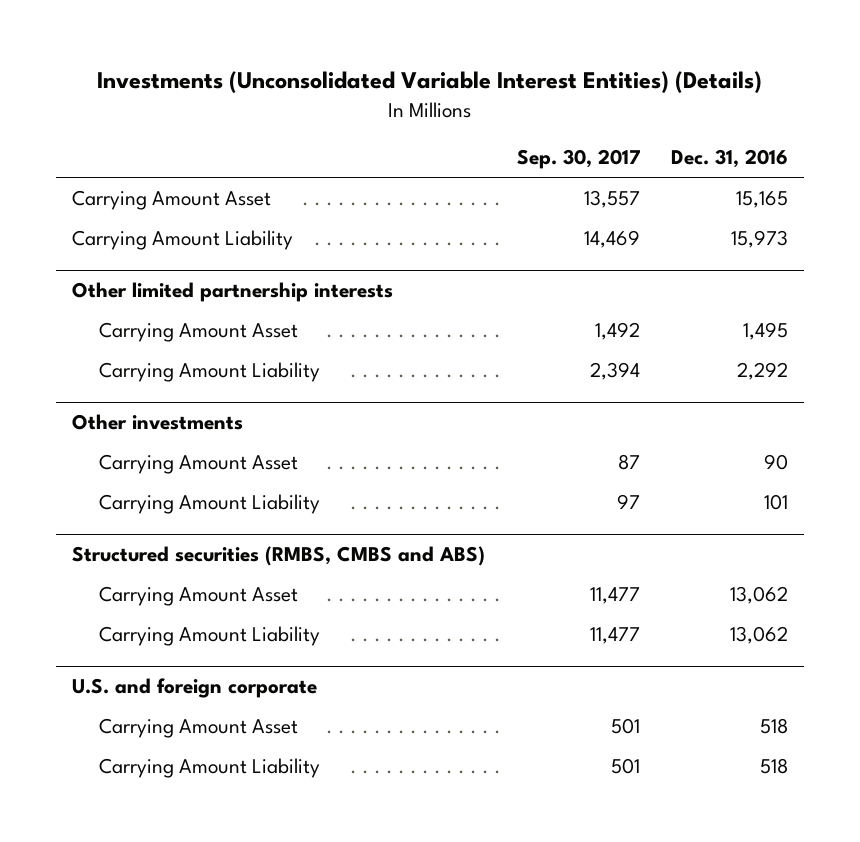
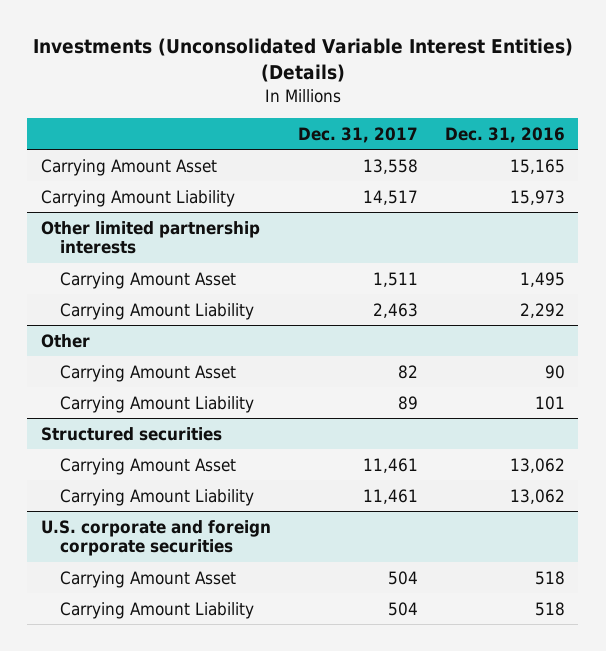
[516,149,640,170] Sep. 30, 2017 -> none
none -> [297,127,418,144] Dec. 31, 2017
[71,413,243,430] Other investments -> [40,333,90,348] Other
[71,545,485,566] Structured securities (RMBS, CMBS and ABS) -> [40,426,222,441] Structured securities
[71,677,317,698] U.S. and foreign corporate -> [40,519,271,557] U.S. corporate and foreign corporate securities

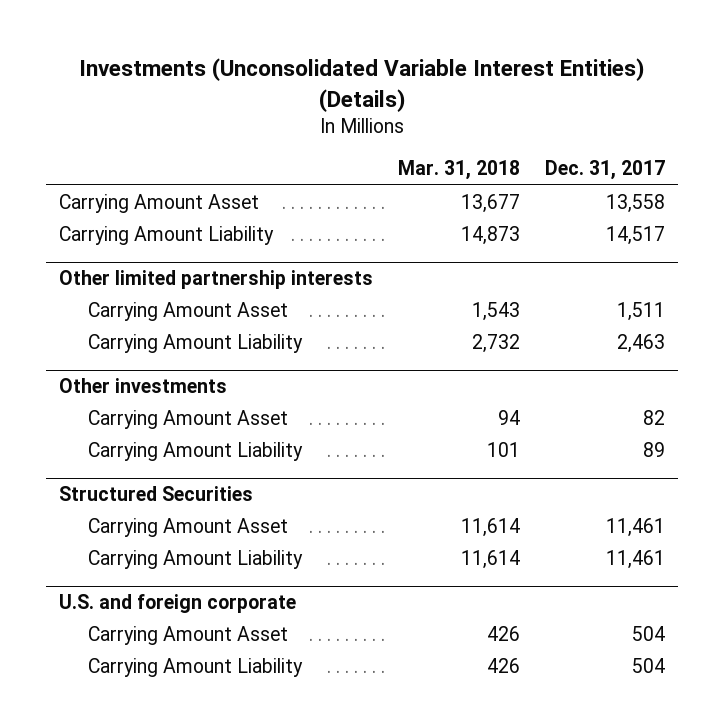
[444,127,565,144] Dec. 31, 2016 -> none
none -> [397,160,520,181] Mar. 31, 2018
[40,333,90,348] Other -> [58,378,227,394] Other investments
[40,426,222,441] Structured securities -> [58,486,253,502] Structured Securities
[40,519,271,557] U.S. corporate and foreign corporate securities -> [58,594,296,614] U.S. and foreign corporate

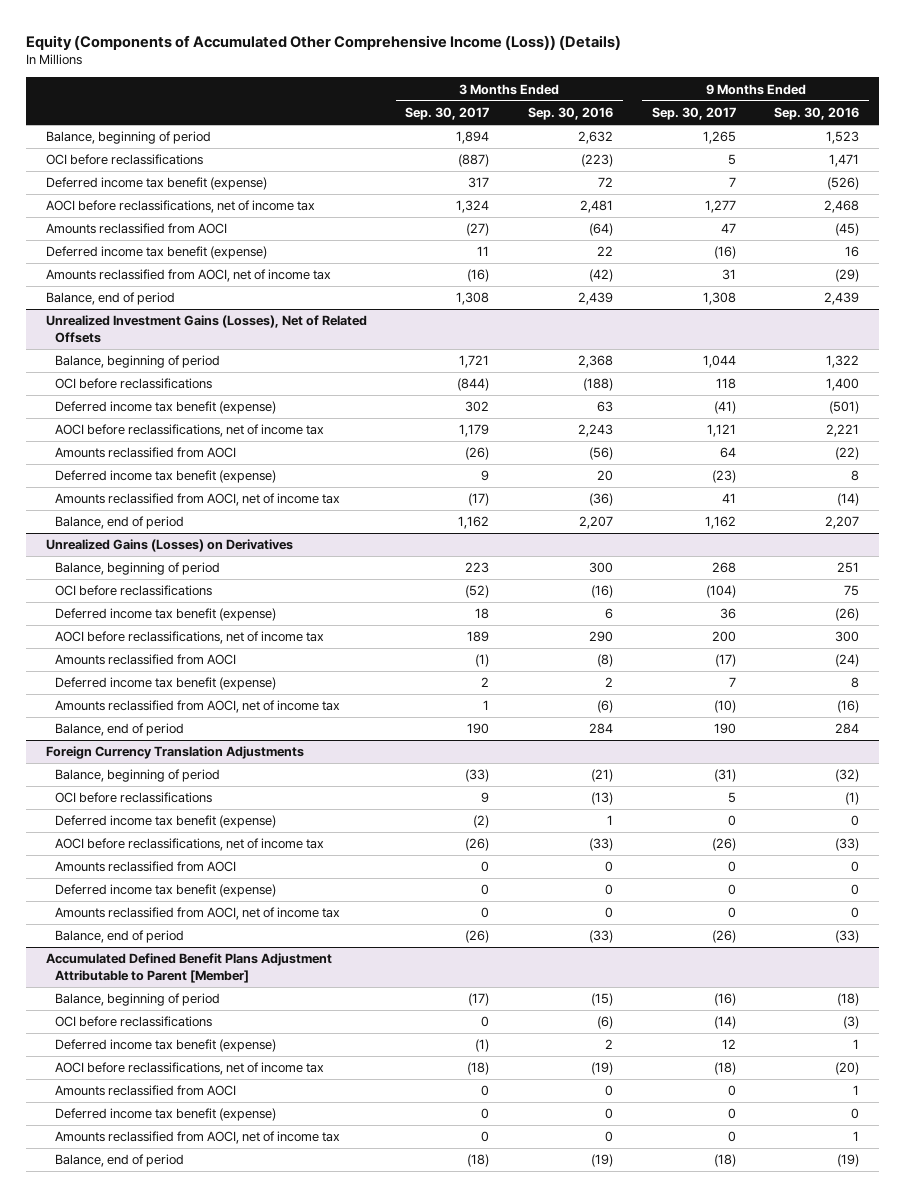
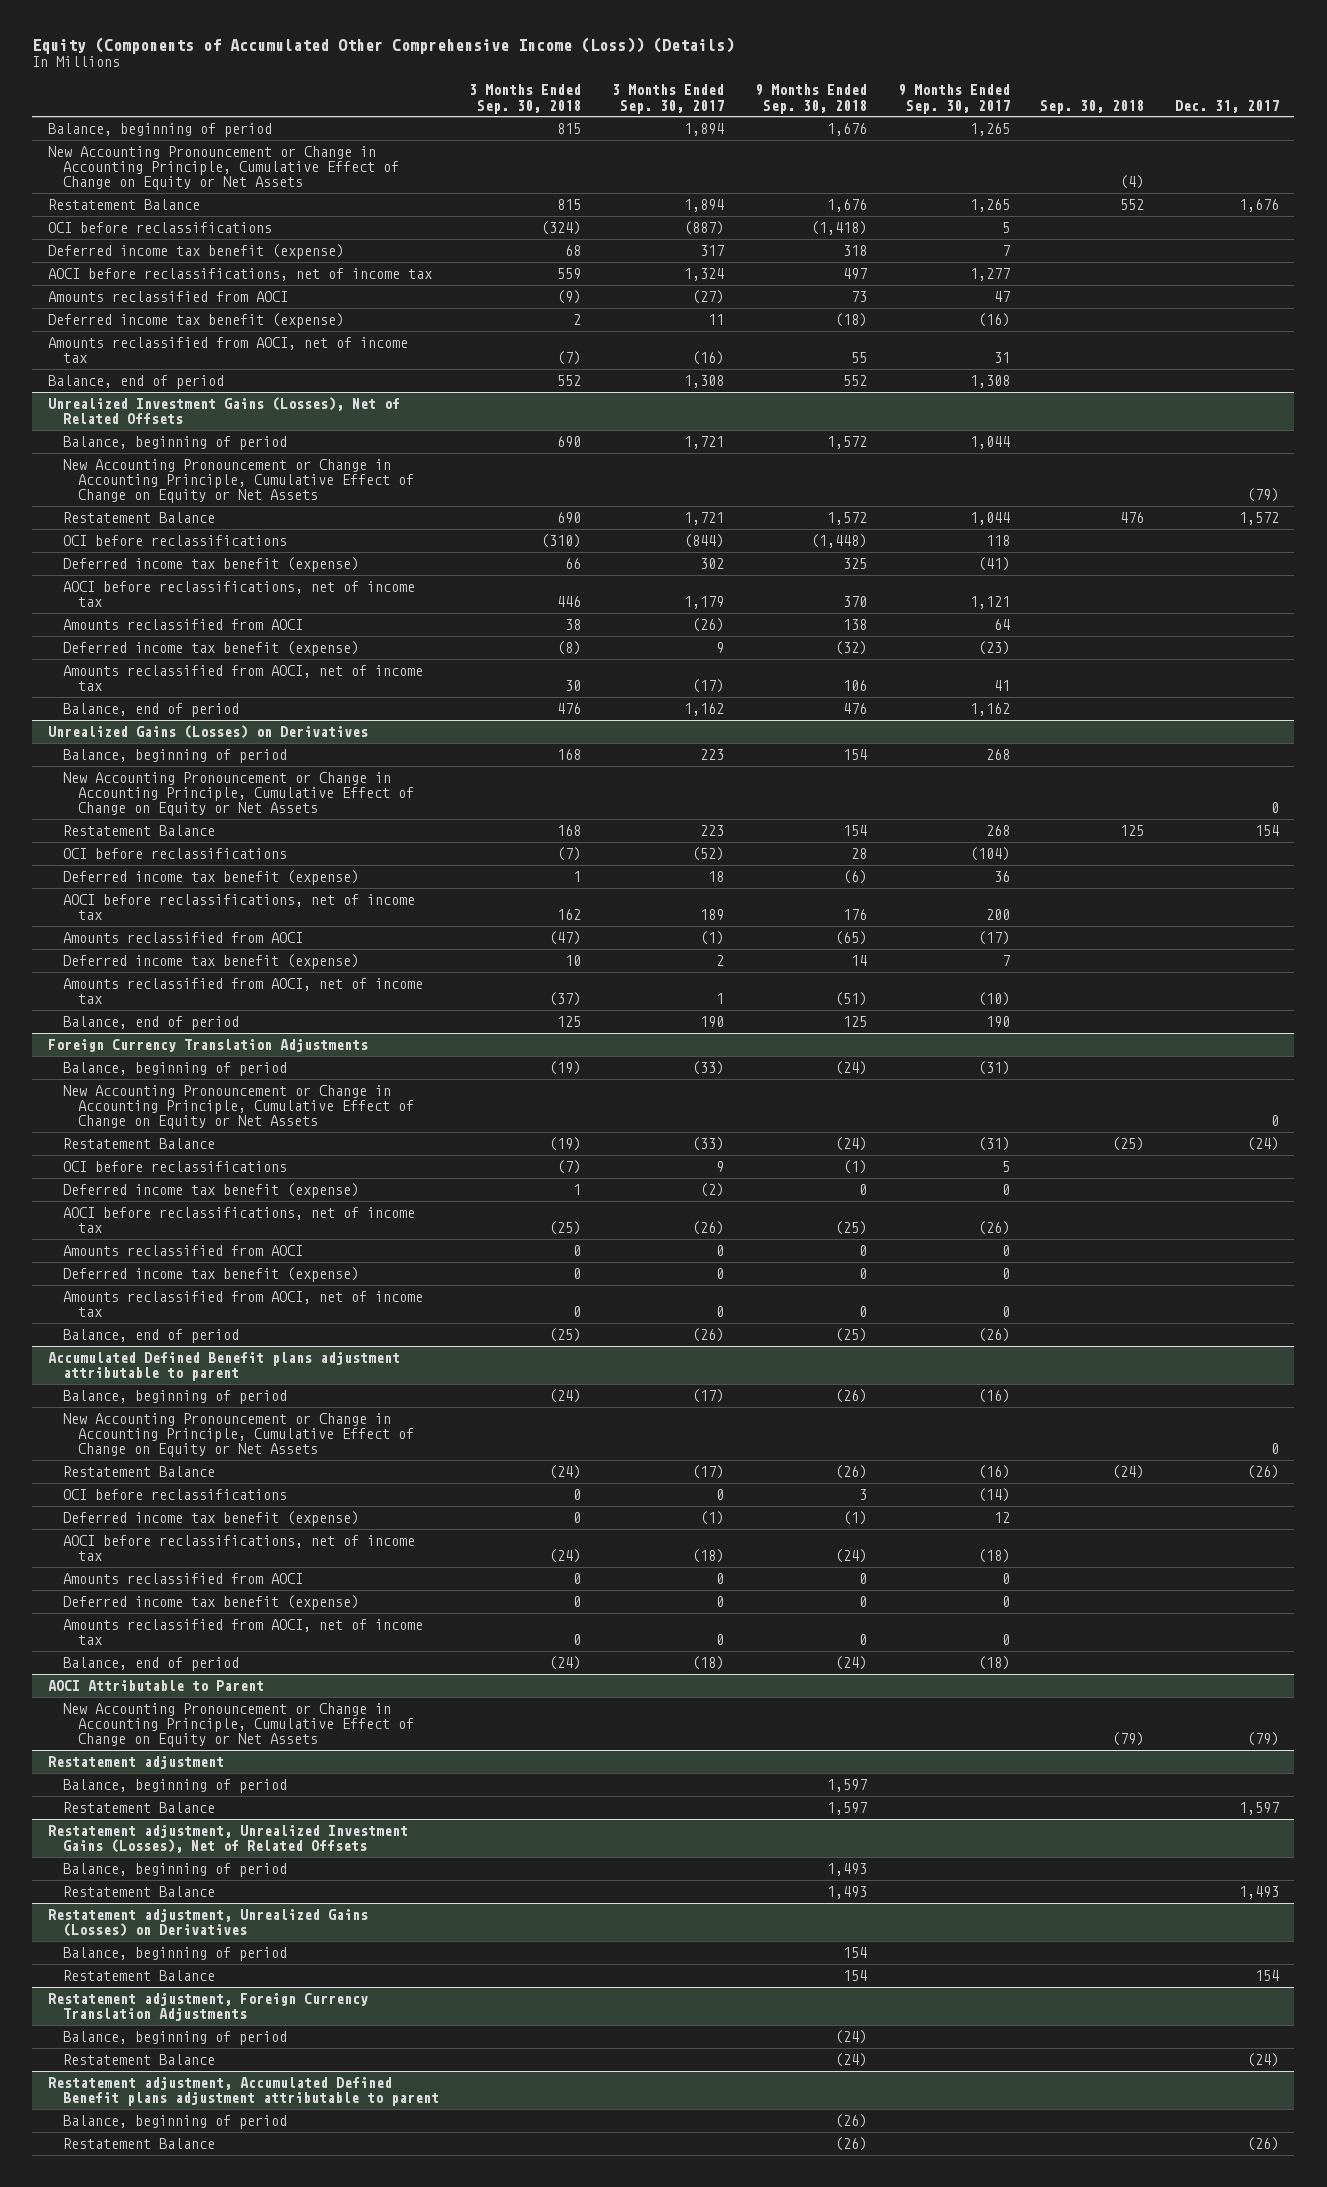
[527,107,613,121] Sep. 30, 2016 -> none
[774,107,860,121] Sep. 30, 2016 -> none
none -> [469,84,582,114] 3 Months Ended Sep. 30, 2018
none -> [754,84,867,114] 9 Months Ended Sep. 30, 2018
none -> [1040,99,1145,114] Sep. 30, 2018
none -> [1174,99,1279,113] Dec. 31, 2017
none -> [47,145,399,191] New Accounting Pronouncement or Change in Accounting Principle, Cumulative Effect of Change on Equity or Net Assets
none -> [47,198,200,210] Restatement Balance
none -> [62,458,414,504] New Accounting Pronouncement or Change in Accounting Principle, Cumulative Effect of Change on Equity or Net Assets
none -> [62,511,215,523] Restatement Balance
none -> [62,771,414,817] New Accounting Pronouncement or Change in Accounting Principle, Cumulative Effect of Change on Equity or Net Assets
none -> [62,824,215,836] Restatement Balance
none -> [62,1084,414,1130] New Accounting Pronouncement or Change in Accounting Principle, Cumulative Effect of Change on Equity or Net Assets
none -> [62,1137,215,1149] Restatement Balance
[45,953,332,984] Accumulated Defined Benefit Plans Adjustment Attributable to Parent [Member] -> [47,1351,400,1381] Accumulated Defined Benefit plans adjustment attributable to parent
none -> [62,1412,414,1458] New Accounting Pronouncement or Change in Accounting Principle, Cumulative Effect of Change on Equity or Net Assets
none -> [62,1465,215,1477] Restatement Balance
none -> [47,1679,264,1691] AOCI Attributable to Parent
none -> [62,1702,414,1748] New Accounting Pronouncement or Change in Accounting Principle, Cumulative Effect of Change on Equity or Net Assets
none -> [47,1755,224,1769] Restatement adjustment
none -> [62,1778,287,1793] Balance, beginning of period
none -> [62,1801,215,1813] Restatement Balance
none -> [47,1824,408,1853] Restatement adjustment, Unrealized Investment Gains (Losses), Net of Related Offsets
none -> [62,1862,287,1877] Balance, beginning of period
none -> [62,1885,215,1897] Restatement Balance
none -> [47,1908,368,1937] Restatement adjustment, Unrealized Gains (Losses) on Derivatives
none -> [62,1946,287,1961] Balance, beginning of period
none -> [62,1969,215,1981] Restatement Balance
none -> [47,1992,368,2021] Restatement adjustment, Foreign Currency Translation Adjustments
none -> [62,2030,287,2045] Balance, beginning of period
none -> [62,2053,215,2065] Restatement Balance
none -> [47,2076,439,2106] Restatement adjustment, Accumulated Defined Benefit plans adjustment attributable to parent
none -> [62,2114,287,2129] Balance, beginning of period
none -> [62,2137,215,2149] Restatement Balance

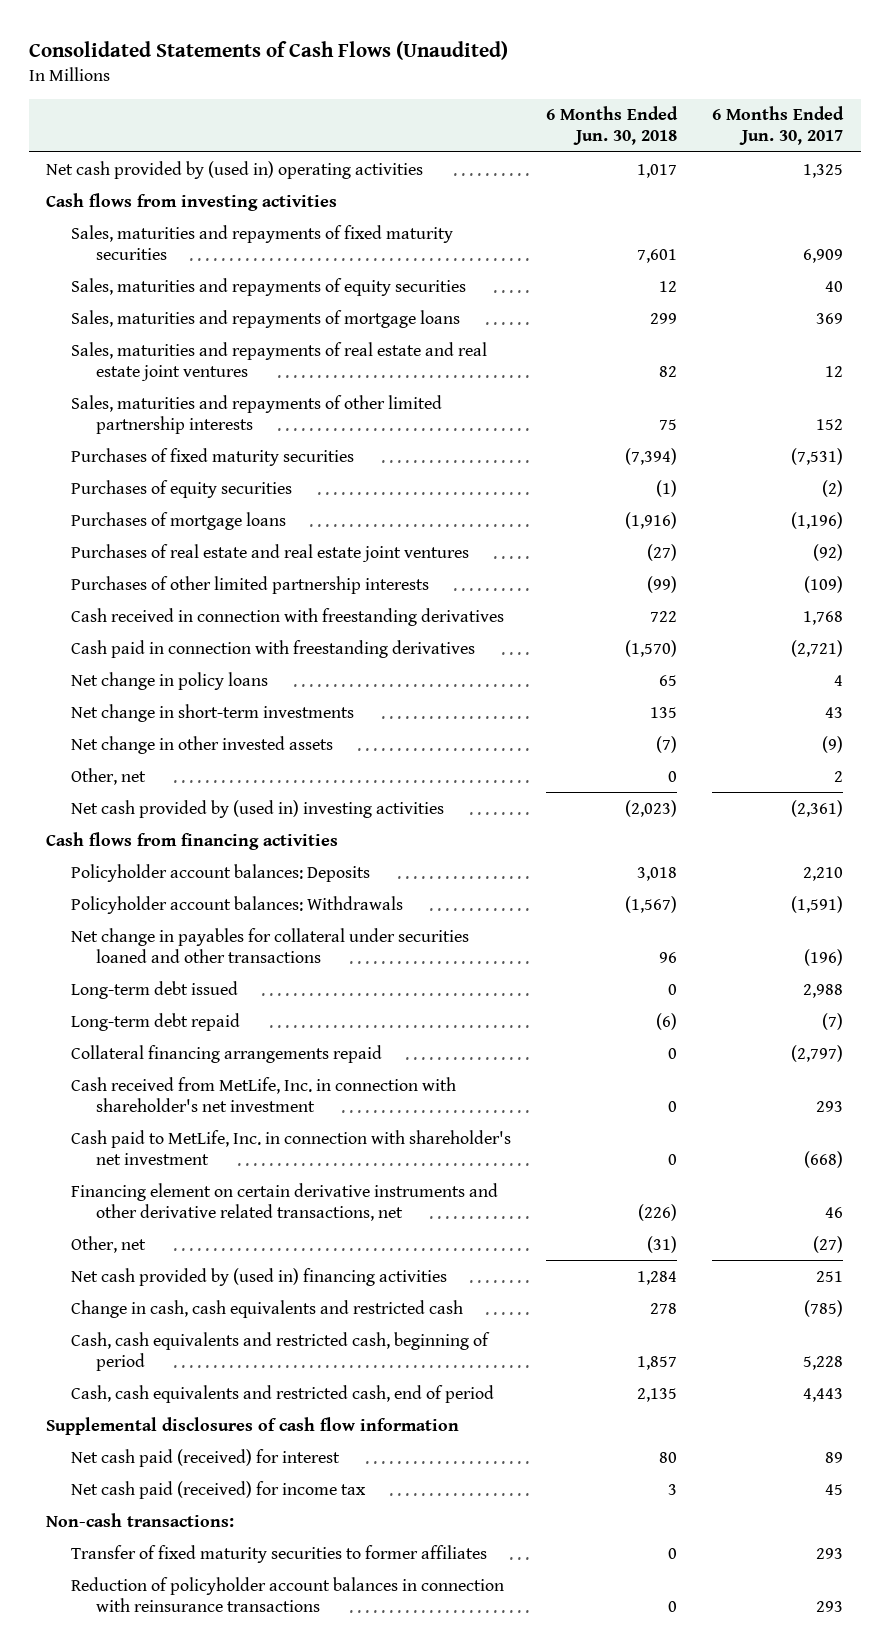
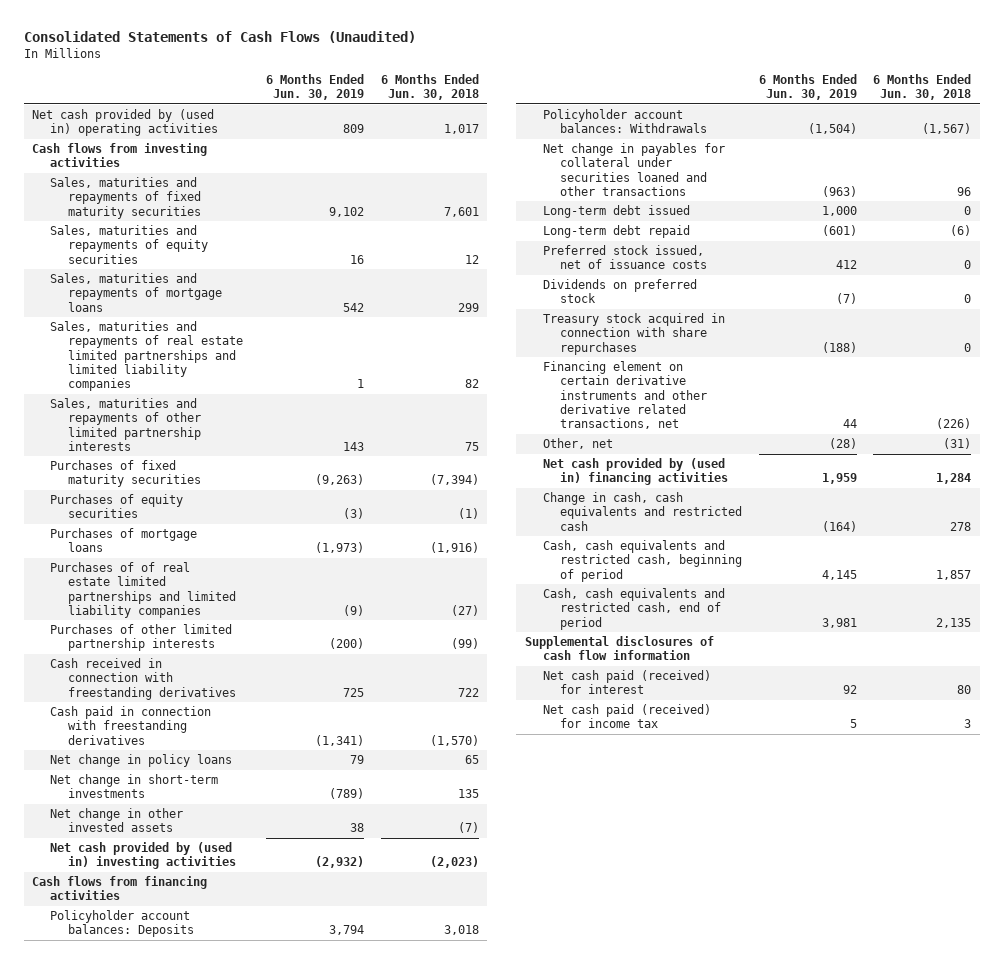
[712,106,845,146] 6 Months Ended Jun. 30, 2017 -> none
none -> [266,74,365,101] 6 Months Ended Jun. 30, 2019
[71,341,488,381] Sales, maturities and repayments of real estate and real estate joint ventures -> [49,321,243,391] Sales, maturities and repayments of real estate limited partnerships and limited liability companies
[71,543,470,562] Purchases of real estate and real estate joint ventures -> [49,562,236,618] Purchases of of real estate limited partnerships and limited liability companies
[71,767,147,785] Other, net -> none
[71,1044,383,1063] Collateral financing arrangements repaid -> none
[71,1076,457,1112] Cash received from MetLife, Inc. in connection with shareholder's net investment -> none
[71,1129,512,1165] Cash paid to MetLife, Inc. in connection with shareholder's net investment -> none
none -> [542,245,708,270] Preferred stock issued, net of issuance costs
none -> [542,279,697,304] Dividends on preferred stock
none -> [542,313,725,355] Treasury stock acquired in connection with share repurchases
[46,1512,235,1527] Non-cash transactions: -> none
[71,1544,488,1563] Transfer of fixed maturity securities to former affiliates -> none
[71,1576,505,1612] Reduction of policyholder account balances in connection with reinsurance transactions -> none

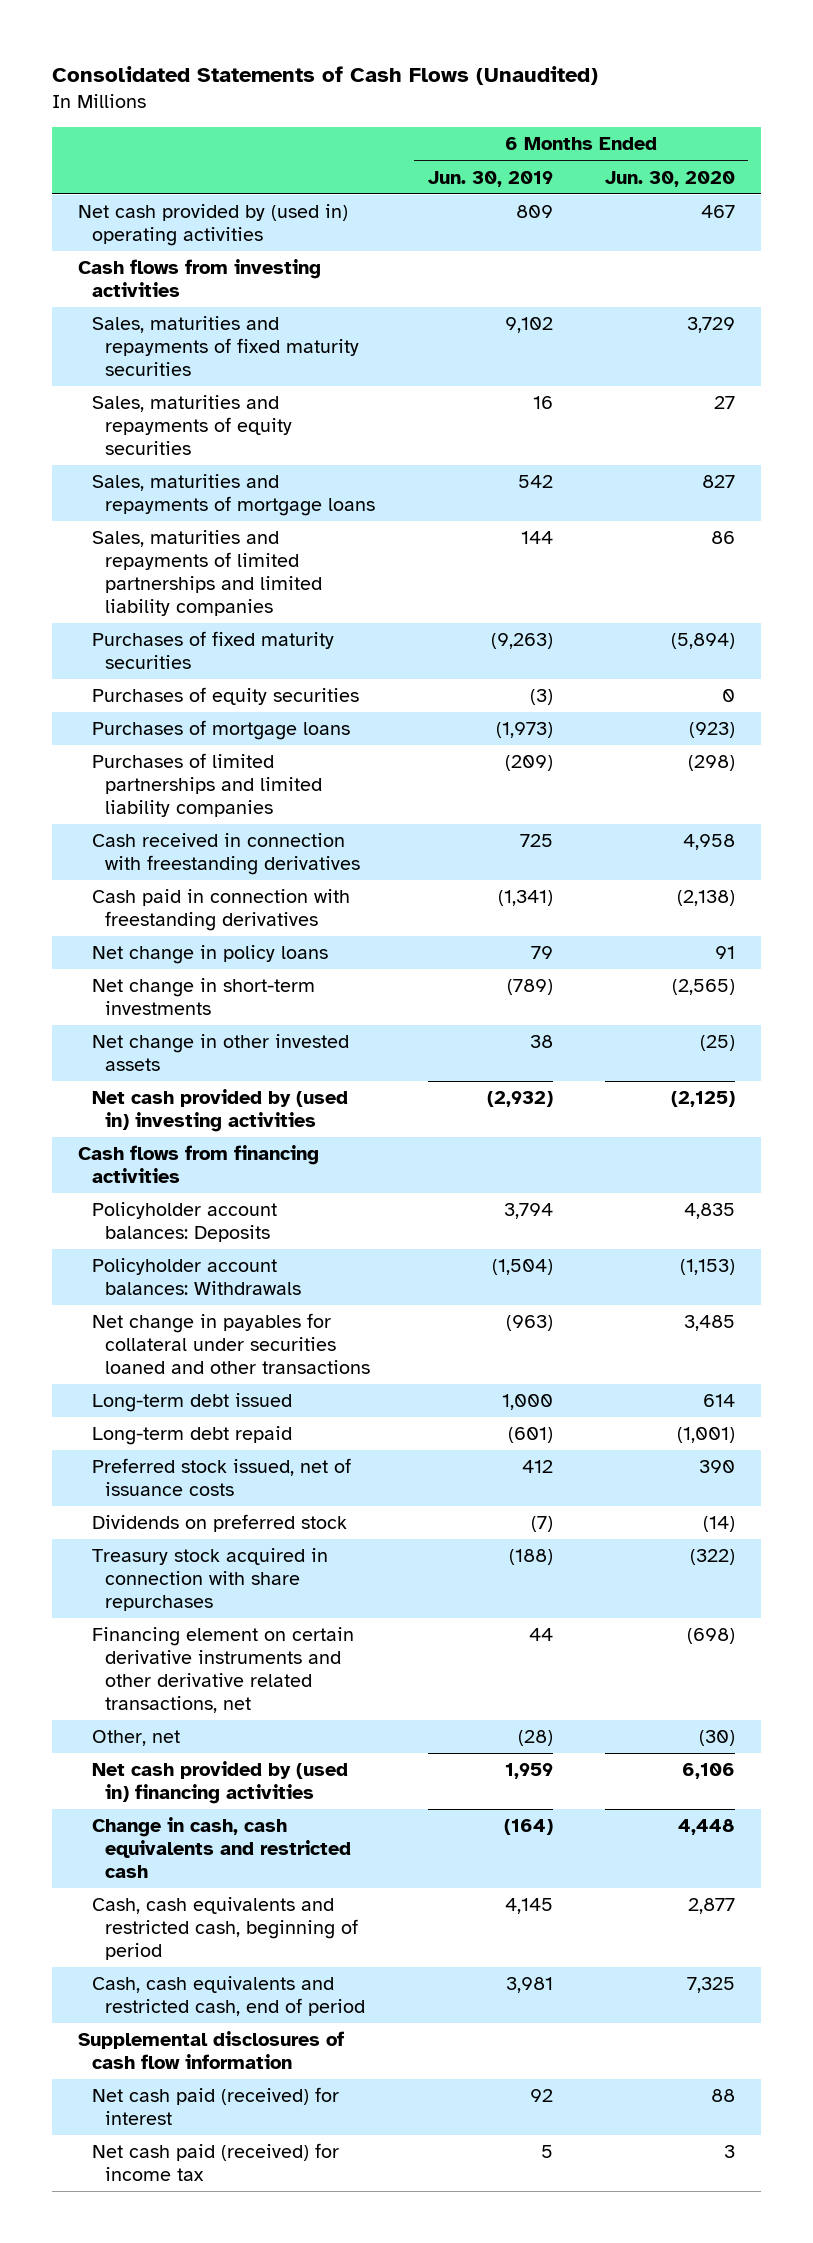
[380,74,479,101] 6 Months Ended Jun. 30, 2018 -> none
none -> [605,170,736,187] Jun. 30, 2020
[49,321,243,391] Sales, maturities and repayments of real estate limited partnerships and limited liability companies -> none
[49,398,201,451] Sales, maturities and repayments of other limited partnership interests -> [91,530,323,617] Sales, maturities and repayments of limited partnerships and limited liability companies
[343,441,365,451] 143 -> [520,531,553,545] 144
[49,562,236,618] Purchases of of real estate limited partnerships and limited liability companies -> none
[49,624,232,652] Purchases of other limited partnership interests -> [91,753,323,818] Purchases of limited partnerships and limited liability companies
[329,638,365,650] (200) -> [504,755,553,772] (209)

